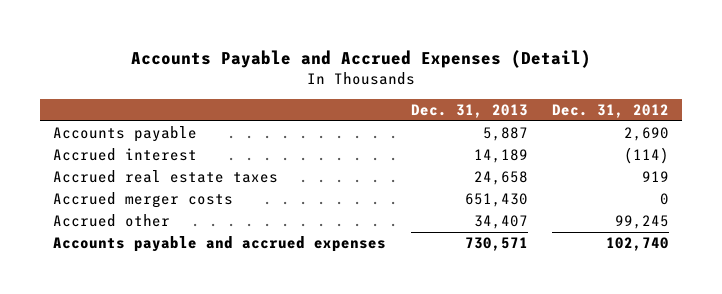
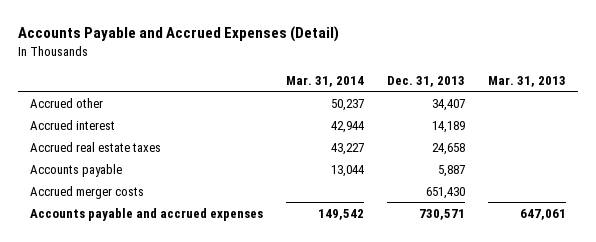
[552,103,670,118] Dec. 31, 2012 -> none
none -> [285,75,364,87] Mar. 31, 2014
none -> [488,75,567,87] Mar. 31, 2013
[52,214,170,228] Accrued other -> [29,97,103,108] Accrued other
[52,126,197,143] Accounts payable -> [29,163,122,177] Accounts payable

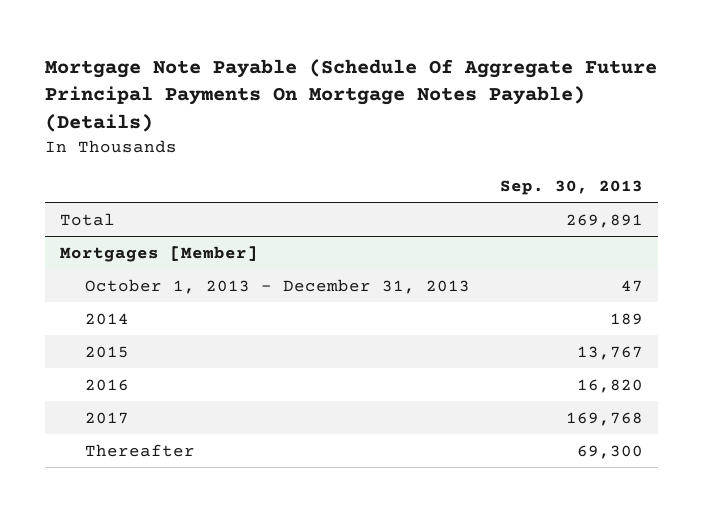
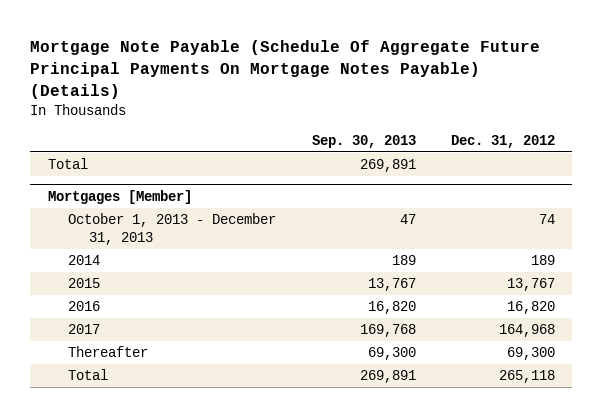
none -> [450,134,555,148] Dec. 31, 2012
none -> [68,369,109,381] Total

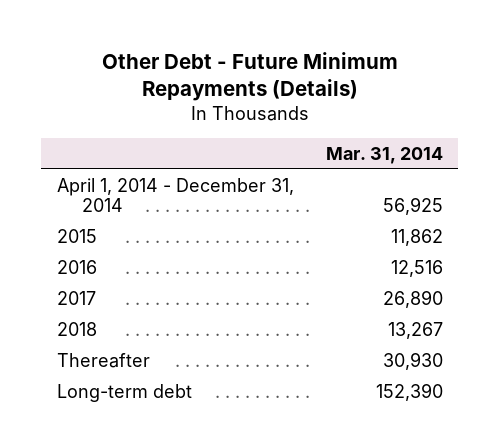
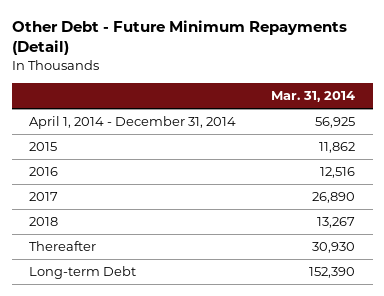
[101,51,398,102] Other Debt - Future Minimum Repayments (Details) -> [11,20,347,56] Other Debt - Future Minimum Repayments (Detail)
[56,383,192,402] Long-term debt -> [29,266,137,280] Long-term Debt

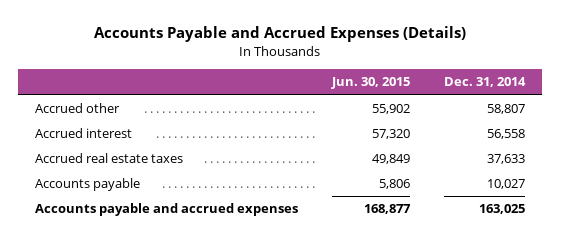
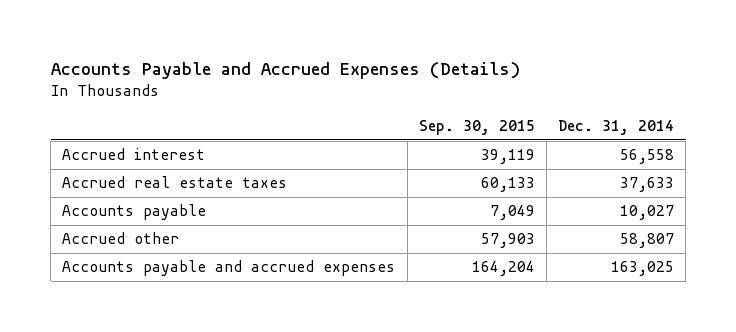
[331,77,411,90] Jun. 30, 2015 -> none
none -> [418,120,535,136] Sep. 30, 2015
[35,103,121,114] Accrued other -> [62,232,180,245] Accrued other

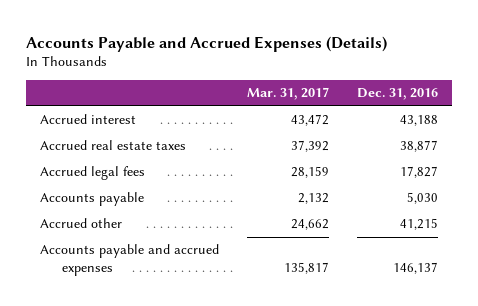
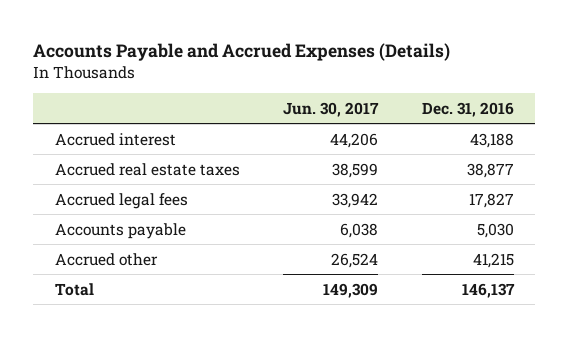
[247,87,330,101] Mar. 31, 2017 -> none
none -> [283,101,380,117] Jun. 30, 2017
[40,244,220,276] Accounts payable and accrued expenses -> [55,282,95,296] Total

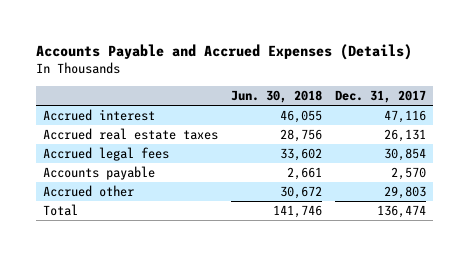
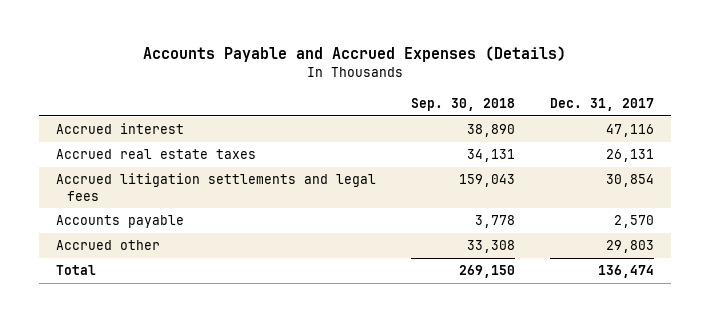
[231,90,323,104] Jun. 30, 2018 -> none
none -> [410,97,515,111] Sep. 30, 2018
[42,147,169,162] Accrued legal fees -> [56,173,377,201] Accrued litigation settlements and legal fees

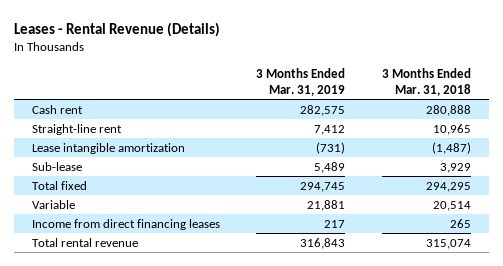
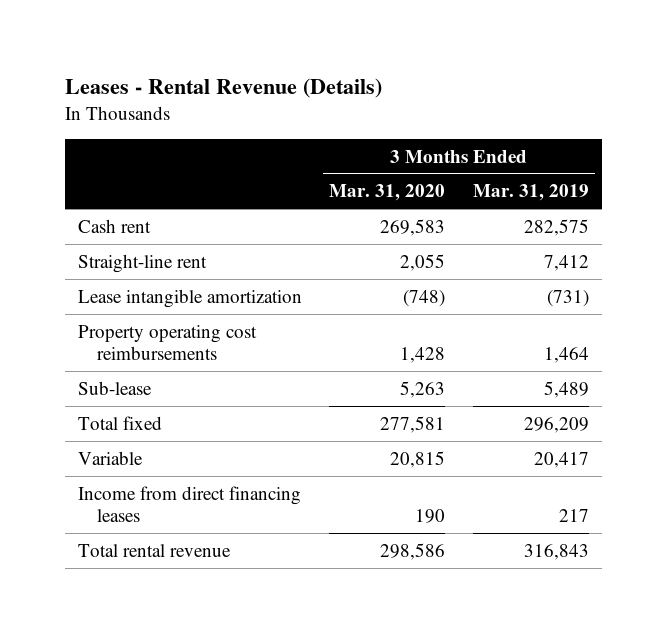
[381,67,471,97] 3 Months Ended Mar. 31, 2018 -> none
none -> [329,184,446,202] Mar. 31, 2020
none -> [78,324,258,361] Property operating cost reimbursements
[300,181,346,192] 294,745 -> [523,416,589,433] 296,209
[307,199,346,211] 21,881 -> [533,451,589,468] 20,417

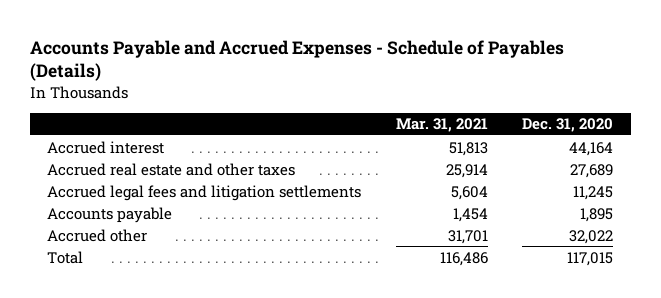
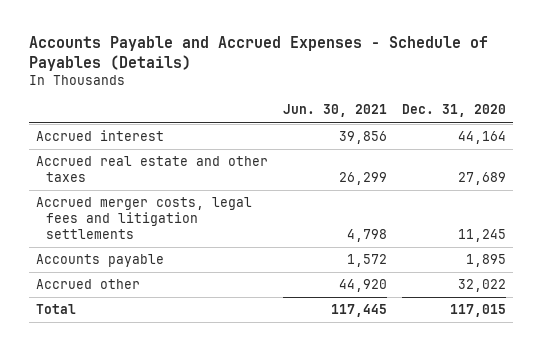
[395,118,488,133] Mar. 31, 2021 -> none
none -> [282,104,387,118] Jun. 30, 2021
[47,184,362,201] Accrued legal fees and litigation settlements -> [36,197,253,239] Accrued merger costs, legal fees and litigation settlements

